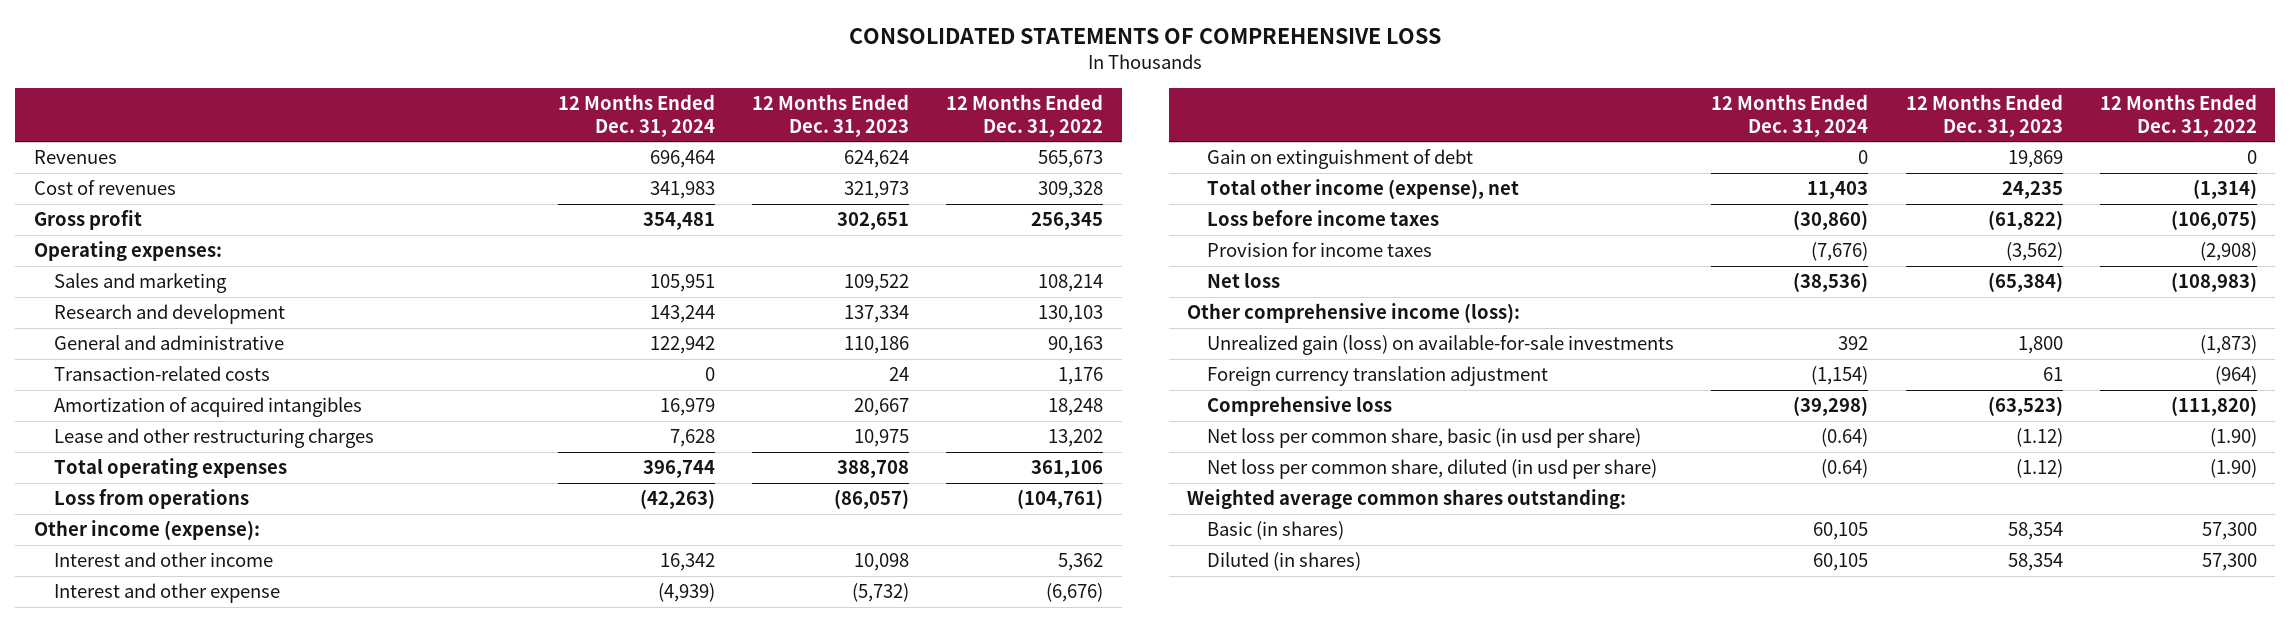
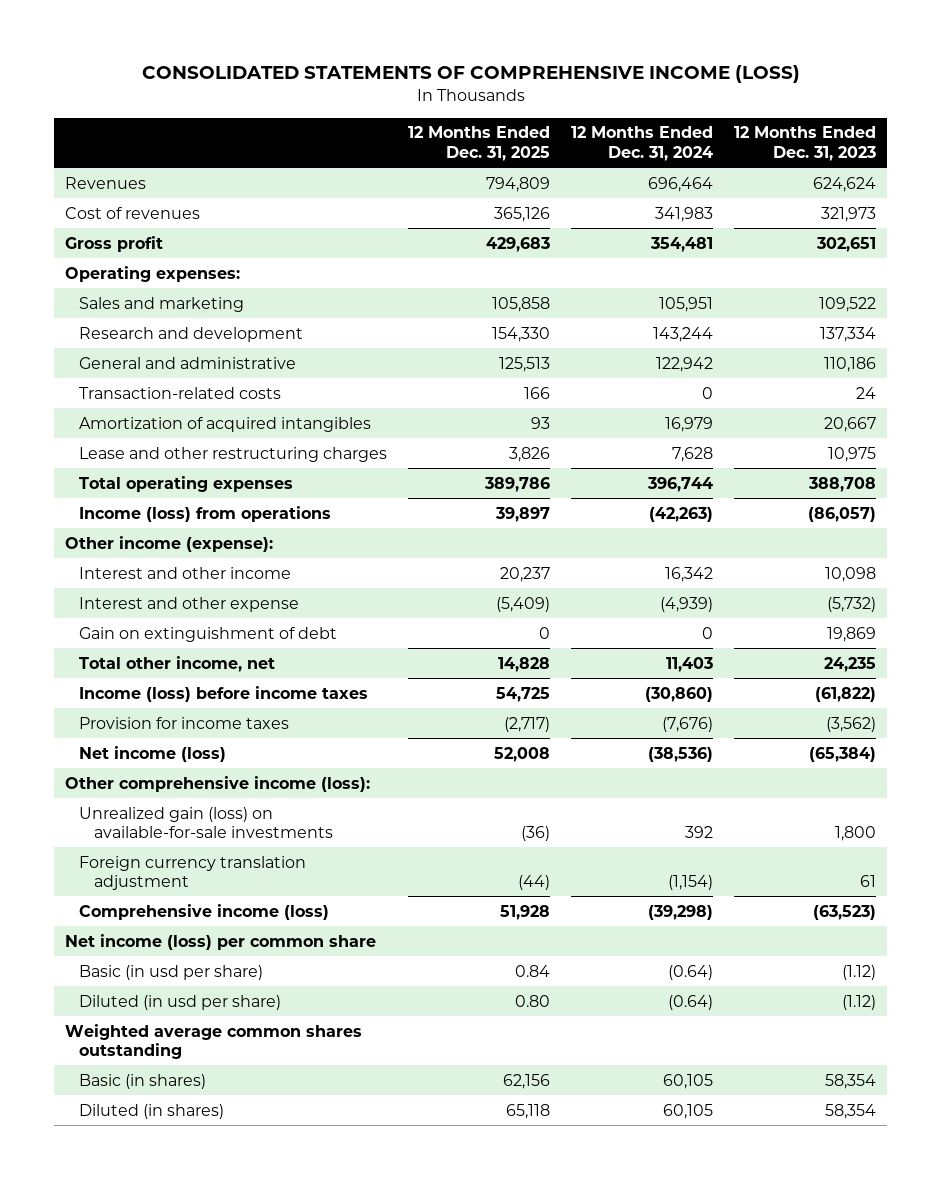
[849,28,1442,45] CONSOLIDATED STATEMENTS OF COMPREHENSIVE LOSS -> [141,65,800,84] CONSOLIDATED STATEMENTS OF COMPREHENSIVE INCOME (LOSS)
[946,94,1104,137] 12 Months Ended Dec. 31, 2022 -> none
none -> [408,126,551,161] 12 Months Ended Dec. 31, 2025
[54,489,250,510] Loss from operations -> [79,505,332,522] Income (loss) from operations
[1207,179,1520,200] Total other income (expense), net -> [79,655,276,672] Total other income, net
[1207,210,1440,227] Loss before income taxes -> [79,685,369,702] Income (loss) before income taxes
[1207,272,1281,289] Net loss -> [79,745,227,762] Net income (loss)
[1207,396,1393,417] Comprehensive loss -> [79,903,330,920] Comprehensive income (loss)
none -> [64,933,376,950] Net income (loss) per common share
[1207,428,1642,449] Net loss per common share, basic (in usd per share) -> [79,964,264,980] Basic (in usd per share)
[1207,459,1658,480] Net loss per common share, diluted (in usd per share) -> [79,994,282,1010] Diluted (in usd per share)
[1187,489,1627,510] Weighted average common shares outstanding: -> [64,1023,362,1060] Weighted average common shares outstanding

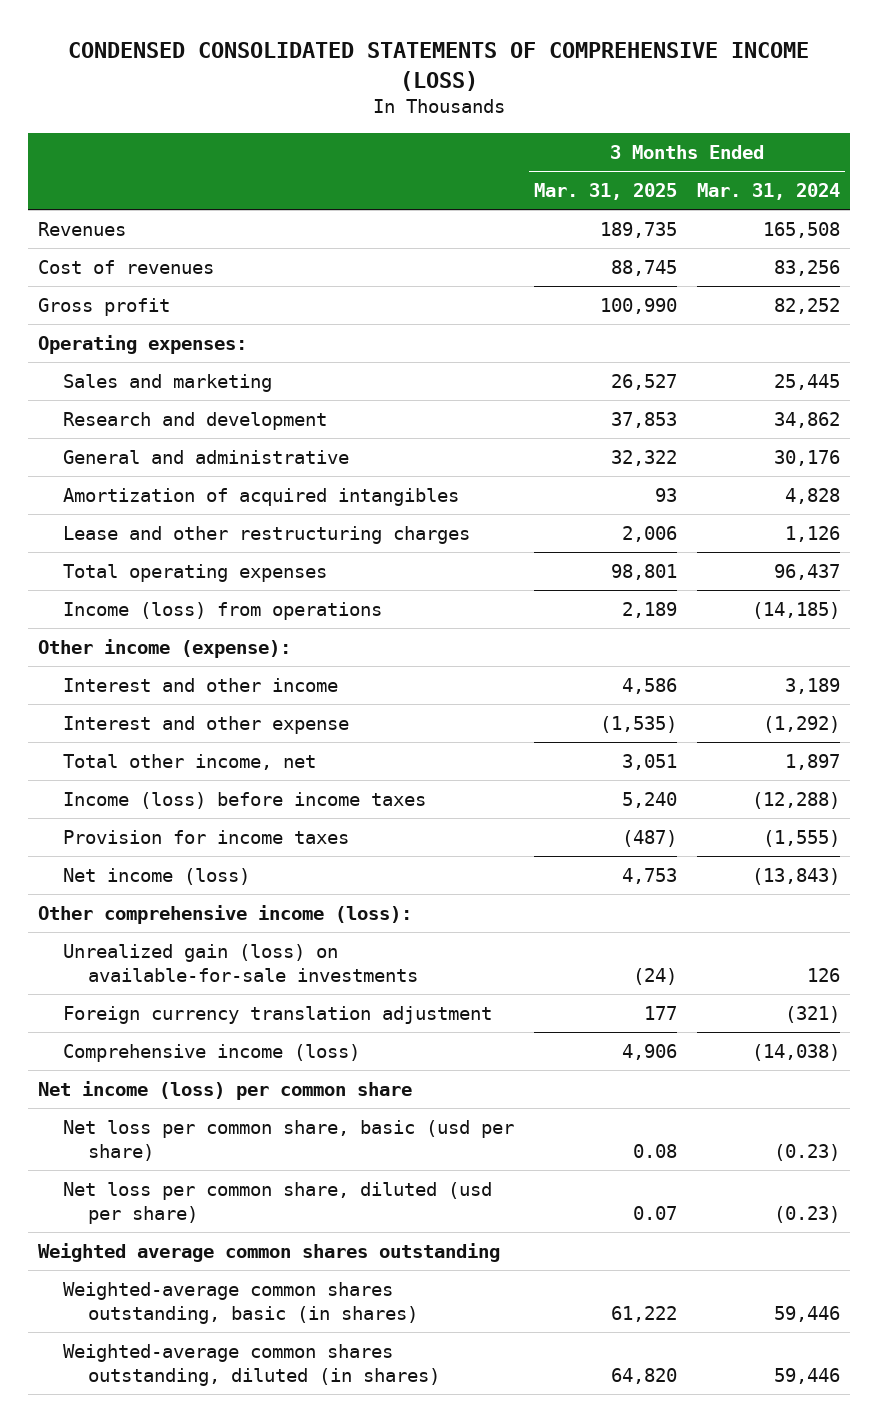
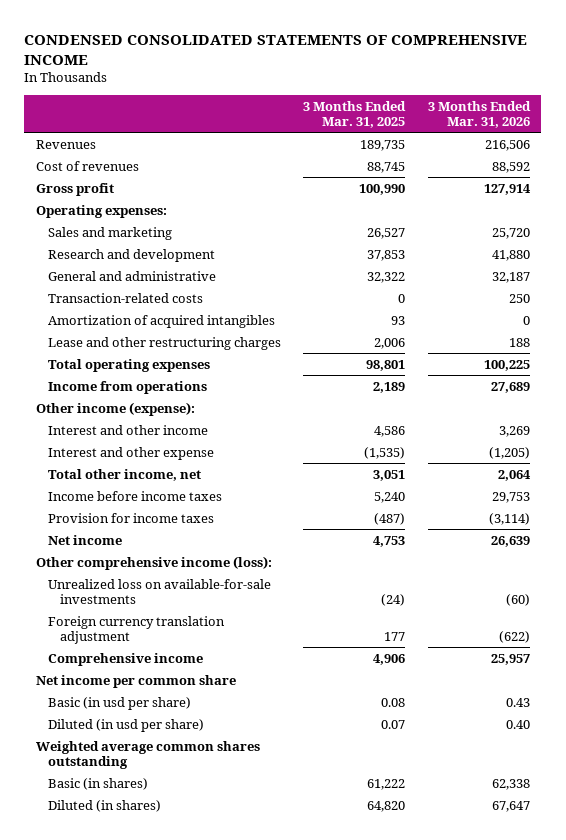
[68,41,810,91] CONDENSED CONSOLIDATED STATEMENTS OF COMPREHENSIVE INCOME (LOSS) -> [24,34,528,65] CONDENSED CONSOLIDATED STATEMENTS OF COMPREHENSIVE INCOME
[697,183,841,201] Mar. 31, 2024 -> none
none -> [428,100,532,128] 3 Months Ended Mar. 31, 2026
none -> [47,292,203,303] Transaction-related costs
[62,602,382,621] Income (loss) from operations -> [47,380,207,394] Income from operations
[62,792,426,810] Income (loss) before income taxes -> [47,490,222,501] Income before income taxes
[62,868,250,886] Net income (loss) -> [47,534,122,545] Net income
[62,944,418,982] Unrealized gain (loss) on available-for-sale investments -> [47,578,271,604] Unrealized loss on available-for-sale investments
[62,1044,360,1063] Comprehensive income (loss) -> [47,652,203,666] Comprehensive income
[38,1081,413,1101] Net income (loss) per common share -> [35,674,236,688] Net income per common share
[62,1120,514,1161] Net loss per common share, basic (usd per share) -> [47,696,191,710] Basic (in usd per share)
[62,1182,492,1224] Net loss per common share, diluted (usd per share) -> [47,718,204,732] Diluted (in usd per share)
[62,1282,418,1324] Weighted-average common shares outstanding, basic (in shares) -> [47,777,148,790] Basic (in shares)
[62,1344,440,1386] Weighted-average common shares outstanding, diluted (in shares) -> [47,799,161,812] Diluted (in shares)

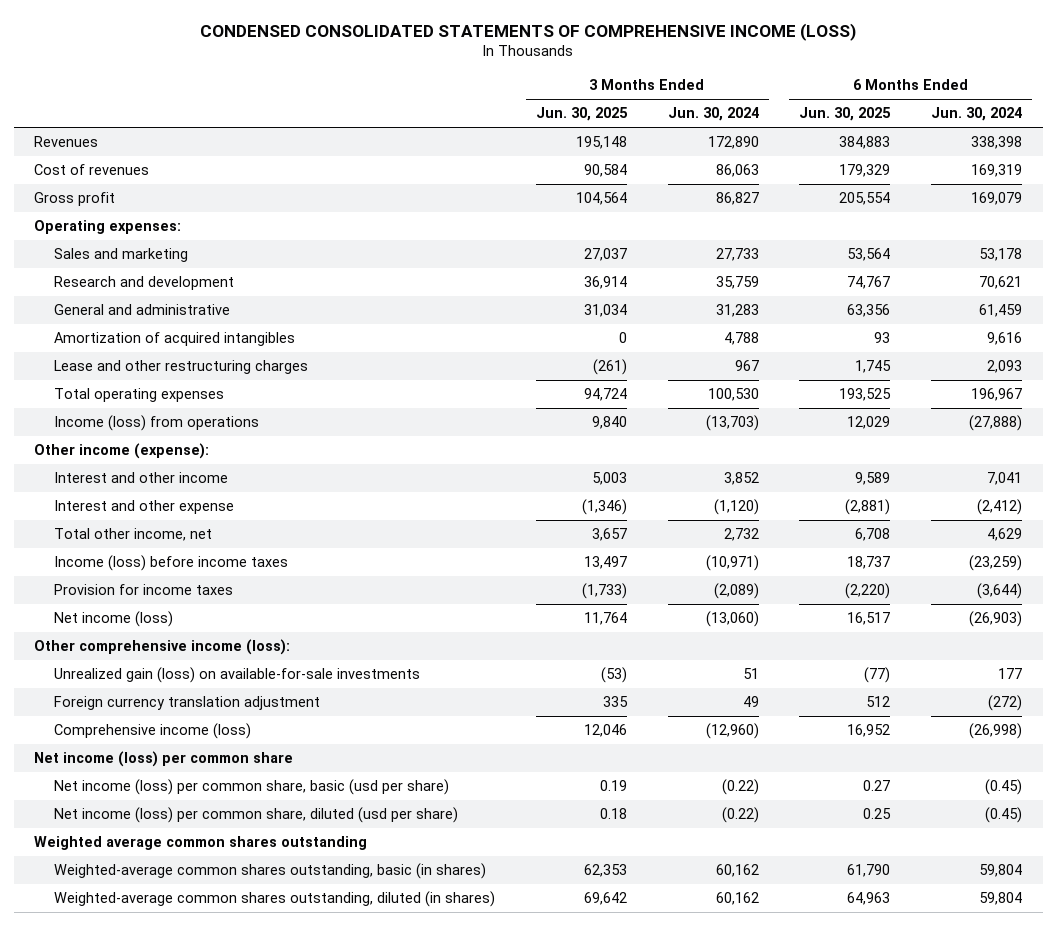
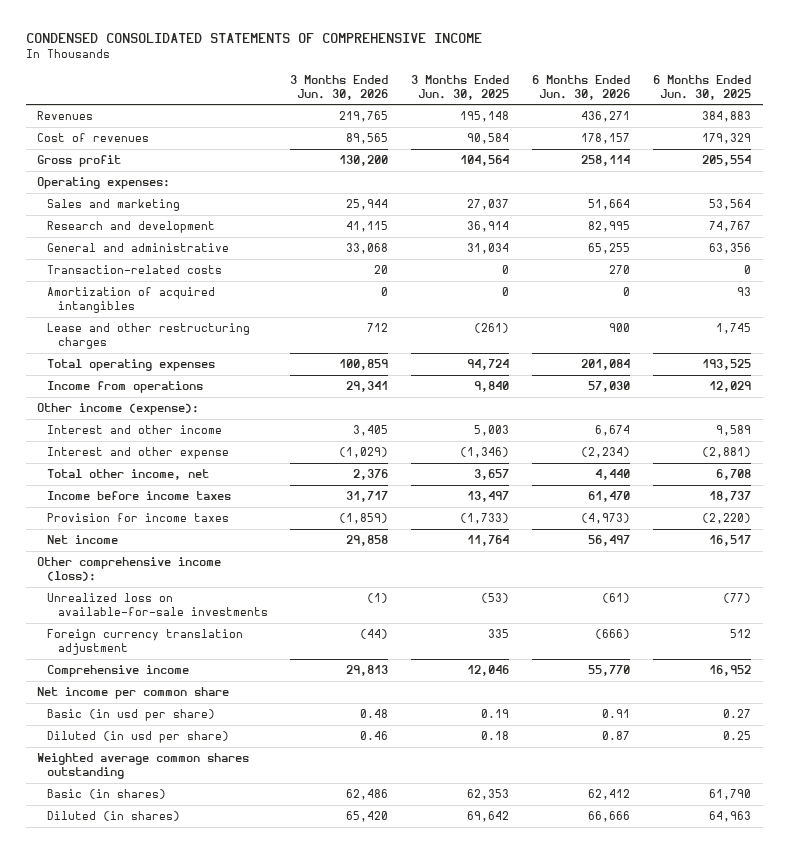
[200,22,857,41] CONDENSED CONSOLIDATED STATEMENTS OF COMPREHENSIVE INCOME (LOSS) -> [25,32,482,43] CONDENSED CONSOLIDATED STATEMENTS OF COMPREHENSIVE INCOME
[667,107,759,122] Jun. 30, 2024 -> none
[931,107,1023,122] Jun. 30, 2024 -> none
none -> [290,74,389,100] 3 Months Ended Jun. 30, 2026
none -> [532,74,631,100] 6 Months Ended Jun. 30, 2026
none -> [47,265,223,275] Transaction-related costs
[54,415,260,432] Income (loss) from operations -> [47,381,204,394] Income from operations
[54,555,289,572] Income (loss) before income taxes -> [47,491,232,501] Income before income taxes
[54,611,174,628] Net income (loss) -> [47,535,119,545] Net income
[54,667,421,684] Unrealized gain (loss) on available-for-sale investments -> [47,593,268,616] Unrealized loss on available-for-sale investments
[54,723,252,740] Comprehensive income (loss) -> [47,665,190,678] Comprehensive income
[34,751,294,768] Net income (loss) per common share -> [37,687,230,700] Net income per common share
[54,779,450,796] Net income (loss) per common share, basic (usd per share) -> [47,709,216,722] Basic (in usd per share)
[54,807,459,824] Net income (loss) per common share, diluted (usd per share) -> [47,731,230,744] Diluted (in usd per share)
[54,863,487,880] Weighted-average common shares outstanding, basic (in shares) -> [47,789,167,800] Basic (in shares)
[54,891,496,908] Weighted-average common shares outstanding, diluted (in shares) -> [47,811,181,822] Diluted (in shares)

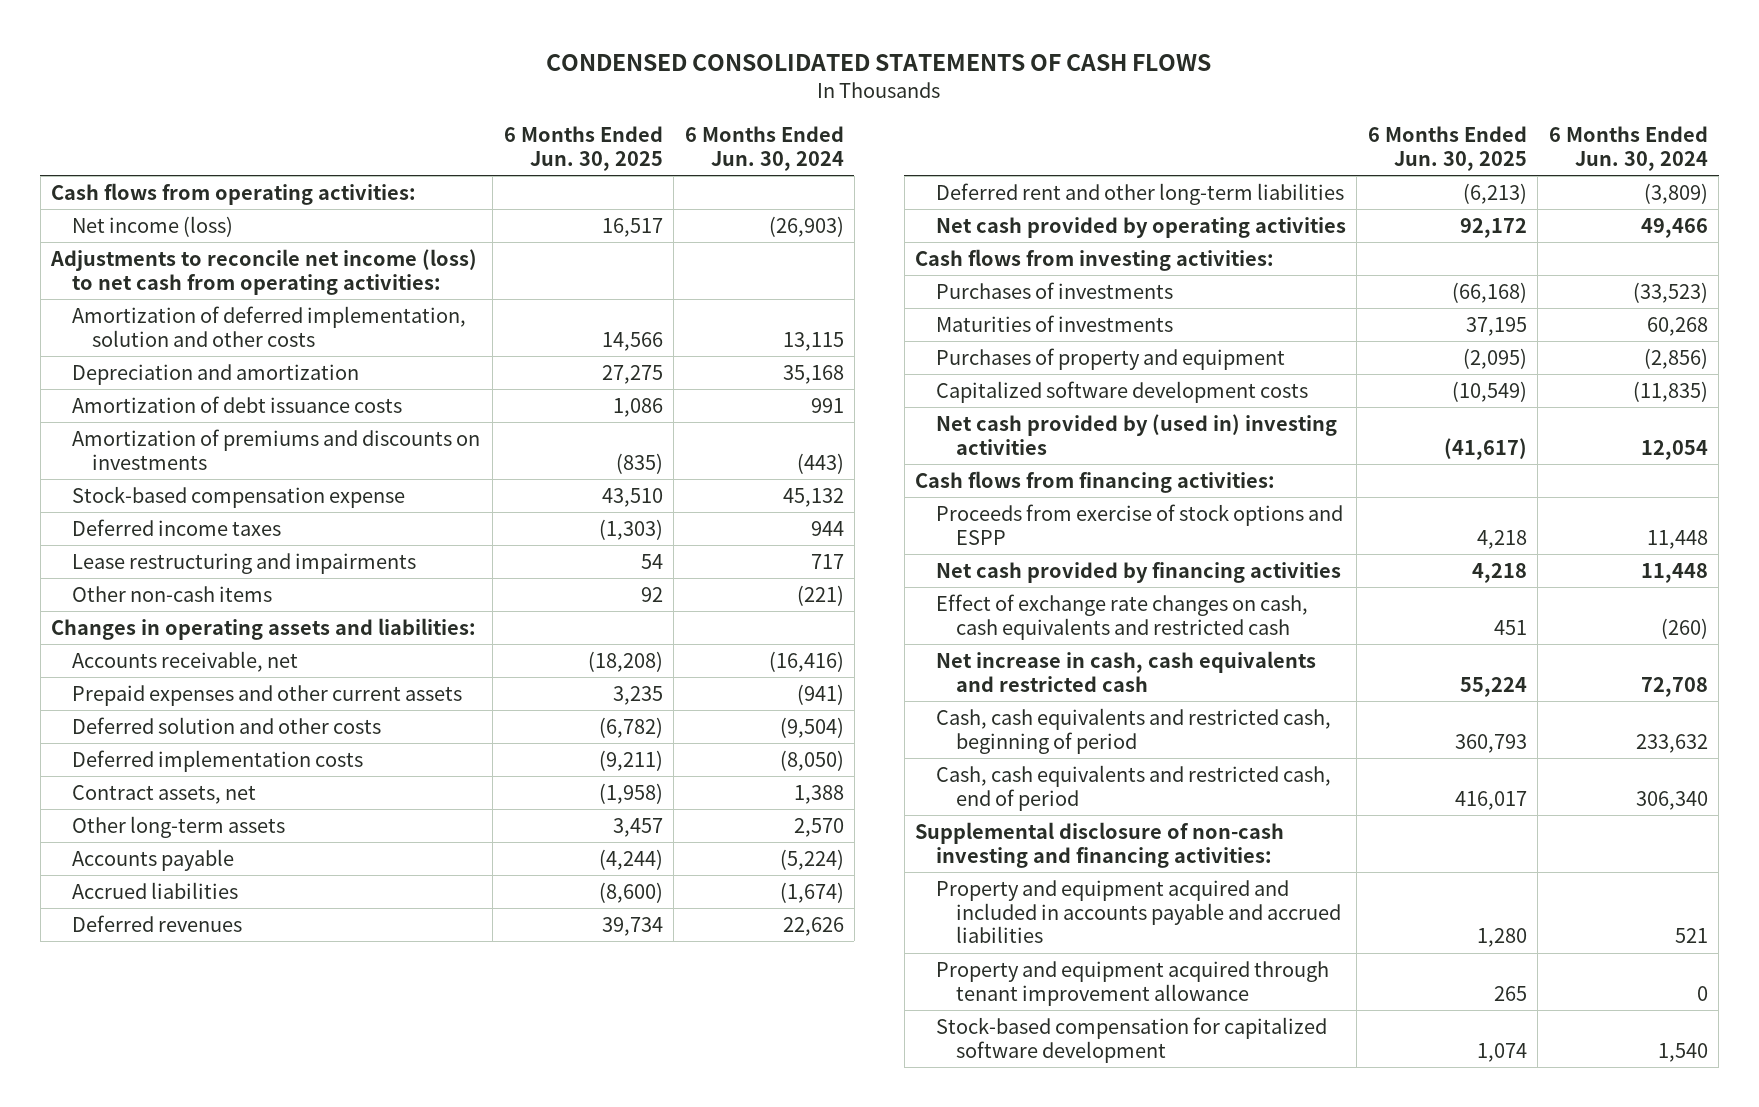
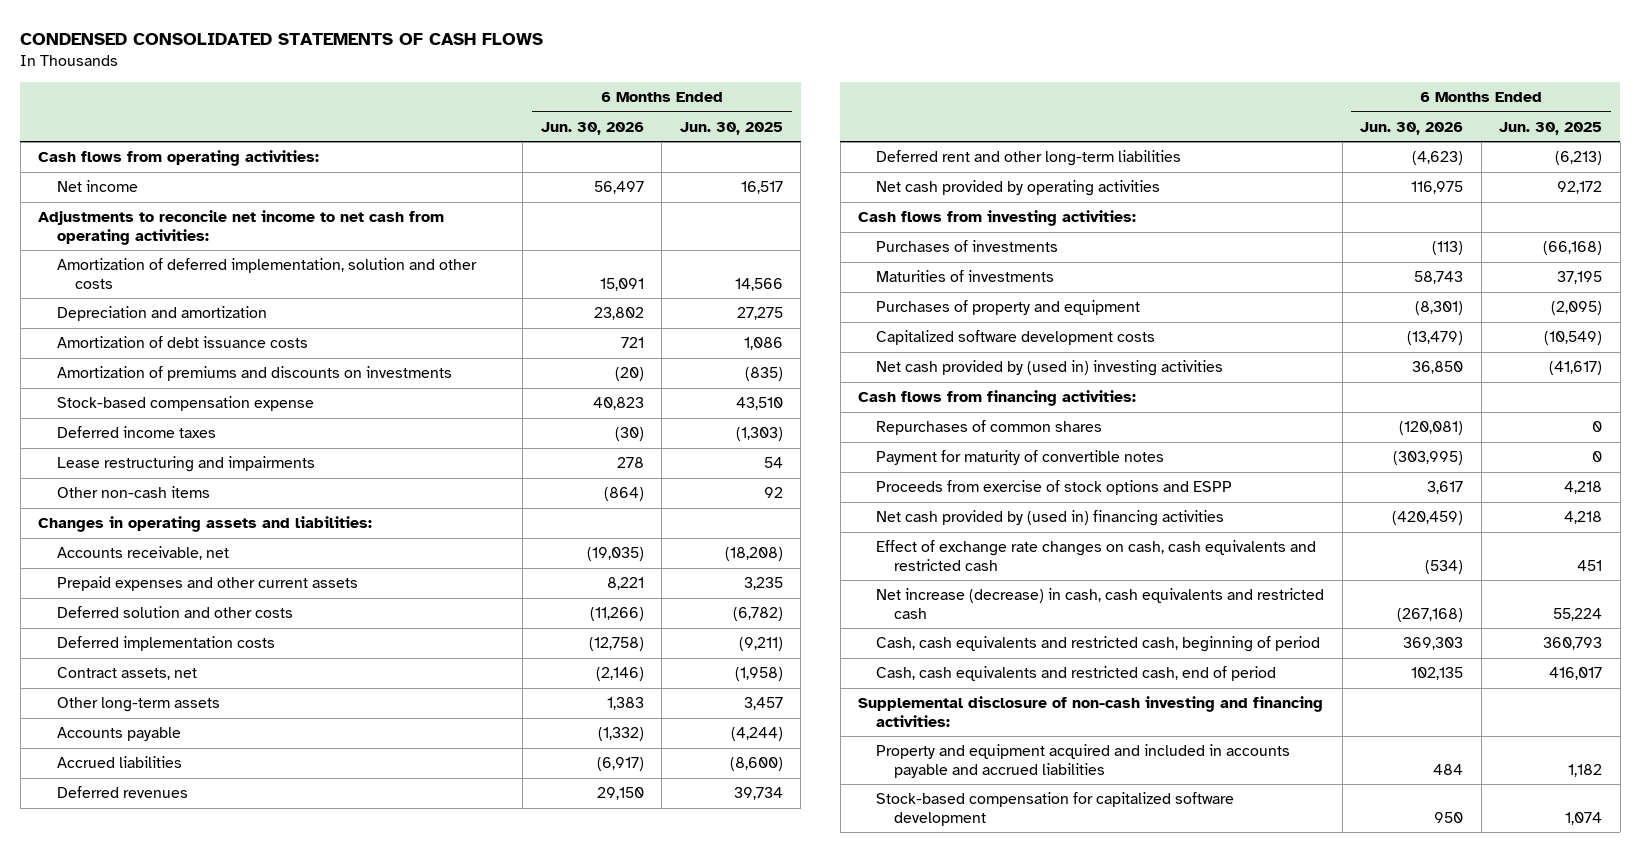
[684,126,844,171] 6 Months Ended Jun. 30, 2024 -> none
none -> [540,121,644,135] Jun. 30, 2026
[71,216,233,238] Net income (loss) -> [56,180,138,193] Net income
[50,249,478,295] Adjustments to reconcile net income (loss) to net cash from operating activities: -> [38,210,445,245] Adjustments to reconcile net income to net cash from operating activities:
none -> [876,420,1103,436] Repurchases of common shares
none -> [876,450,1165,466] Payment for maturity of convertible notes
[935,562,1341,584] Net cash provided by financing activities -> [876,510,1225,527] Net cash provided by (used in) financing activities
[935,651,1316,692] Net increase in cash, cash equivalents and restricted cash -> [876,588,1325,619] Net increase (decrease) in cash, cash equivalents and restricted cash
[935,961,1329,1006] Property and equipment acquired through tenant improvement allowance -> none
[1476,928,1527,948] 1,280 -> [1568,763,1603,777] 1,182

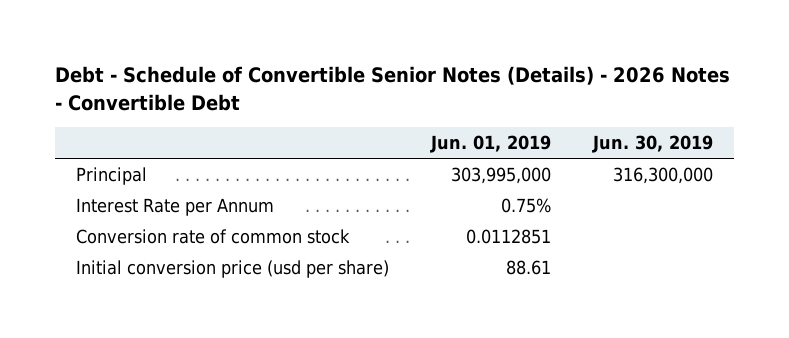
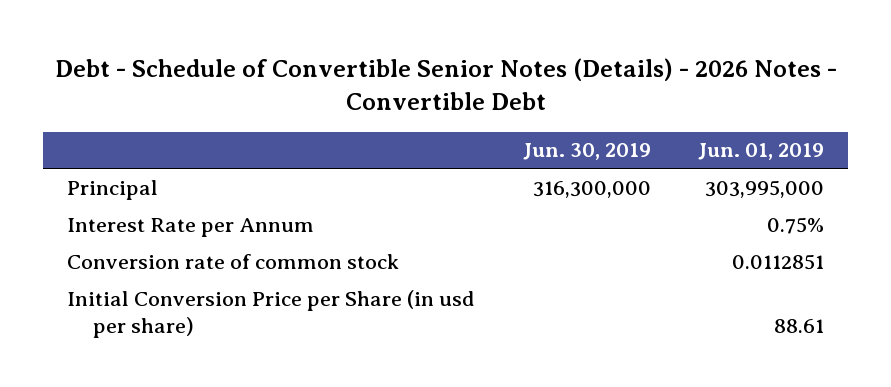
[76,259,390,278] Initial conversion price (usd per share) -> [67,289,476,338] Initial Conversion Price per Share (in usd per share)

